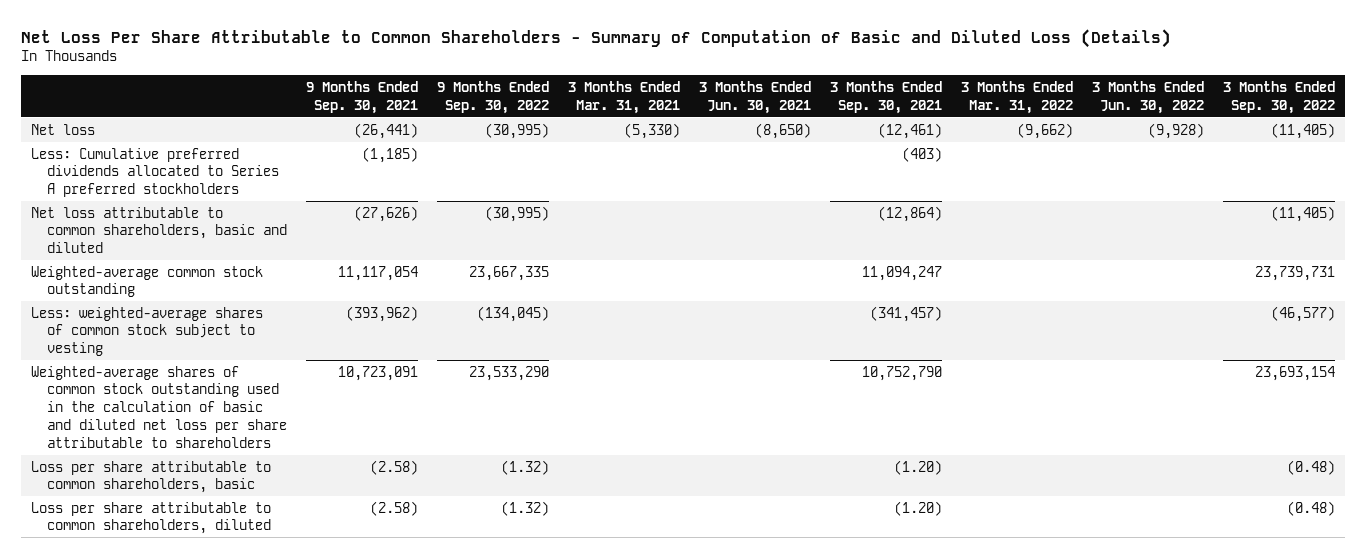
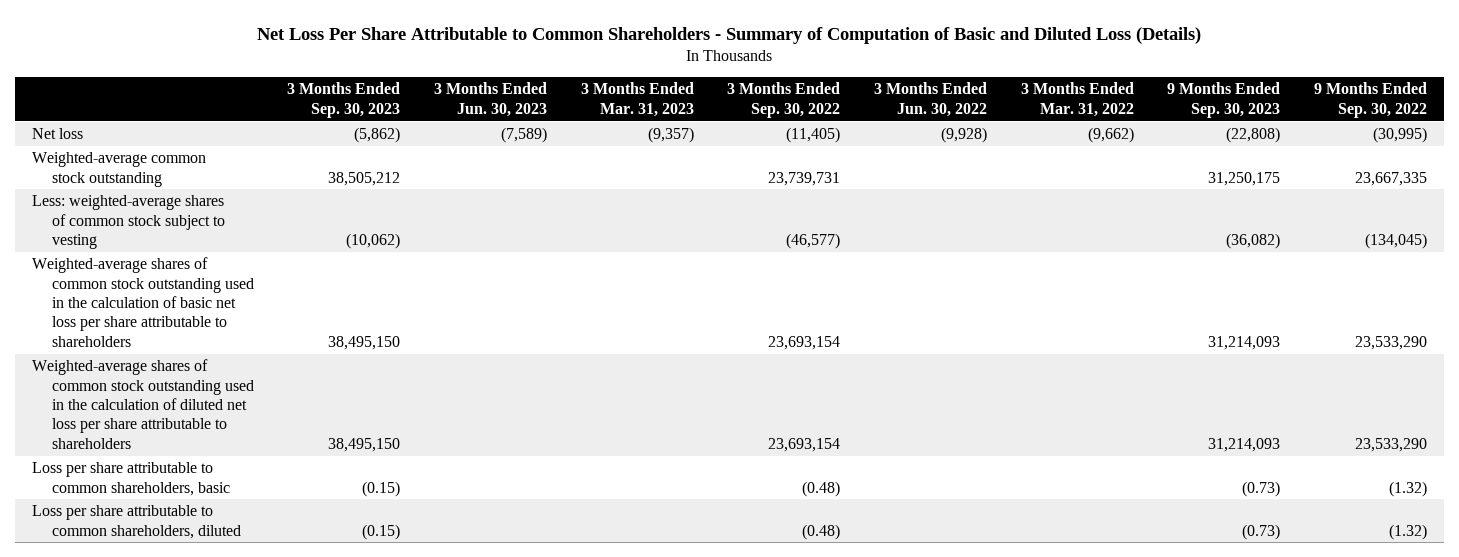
[305,80,418,114] 9 Months Ended Sep. 30, 2021 -> none
[567,80,680,114] 3 Months Ended Mar. 31, 2021 -> none
[698,80,811,114] 3 Months Ended Jun. 30, 2021 -> none
[830,80,943,114] 3 Months Ended Sep. 30, 2021 -> none
none -> [287,82,401,118] 3 Months Ended Sep. 30, 2023
none -> [433,82,547,117] 3 Months Ended Jun. 30, 2023
none -> [580,82,694,117] 3 Months Ended Mar. 31, 2023
none -> [1167,82,1281,118] 9 Months Ended Sep. 30, 2023
[30,147,279,198] Less: Cumulative preferred dividends allocated to Series A preferred stockholders -> none
[30,206,287,254] Net loss attributable to common shareholders, basic and diluted -> none
none -> [31,257,254,347] Weighted-average shares of common stock outstanding used in the calculation of basic net loss per share attributable to shareholders
[30,365,287,449] Weighted-average shares of common stock outstanding used in the calculation of basic and diluted net loss per share attributable to shareholders -> [31,359,254,449] Weighted-average shares of common stock outstanding used in the calculation of diluted net loss per share attributable to shareholders

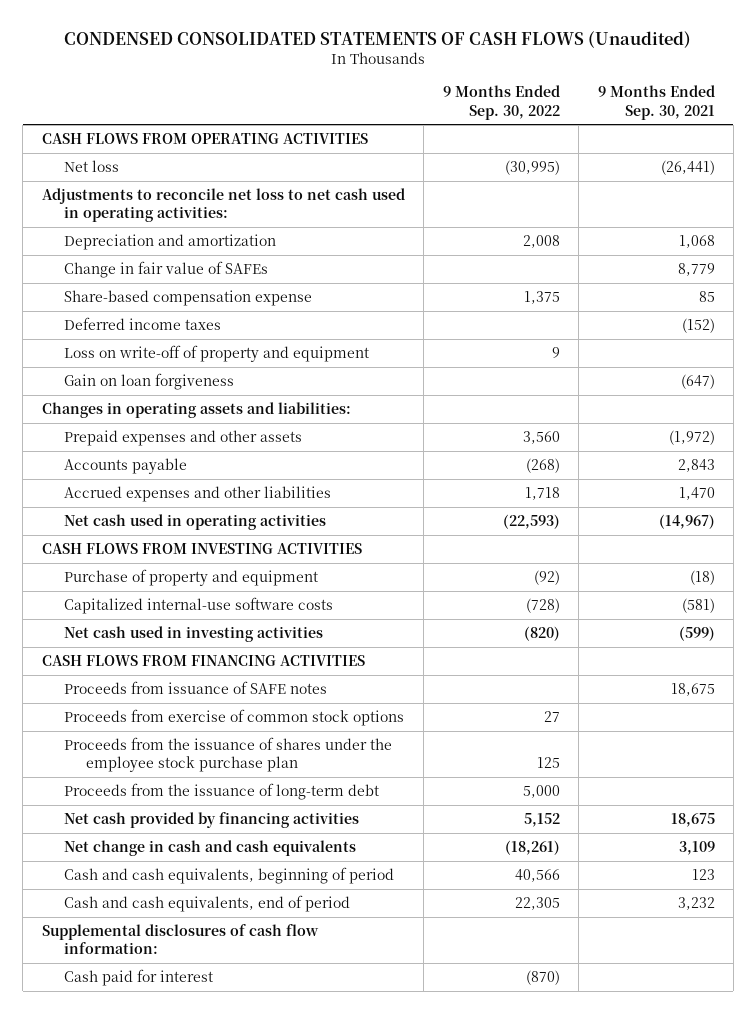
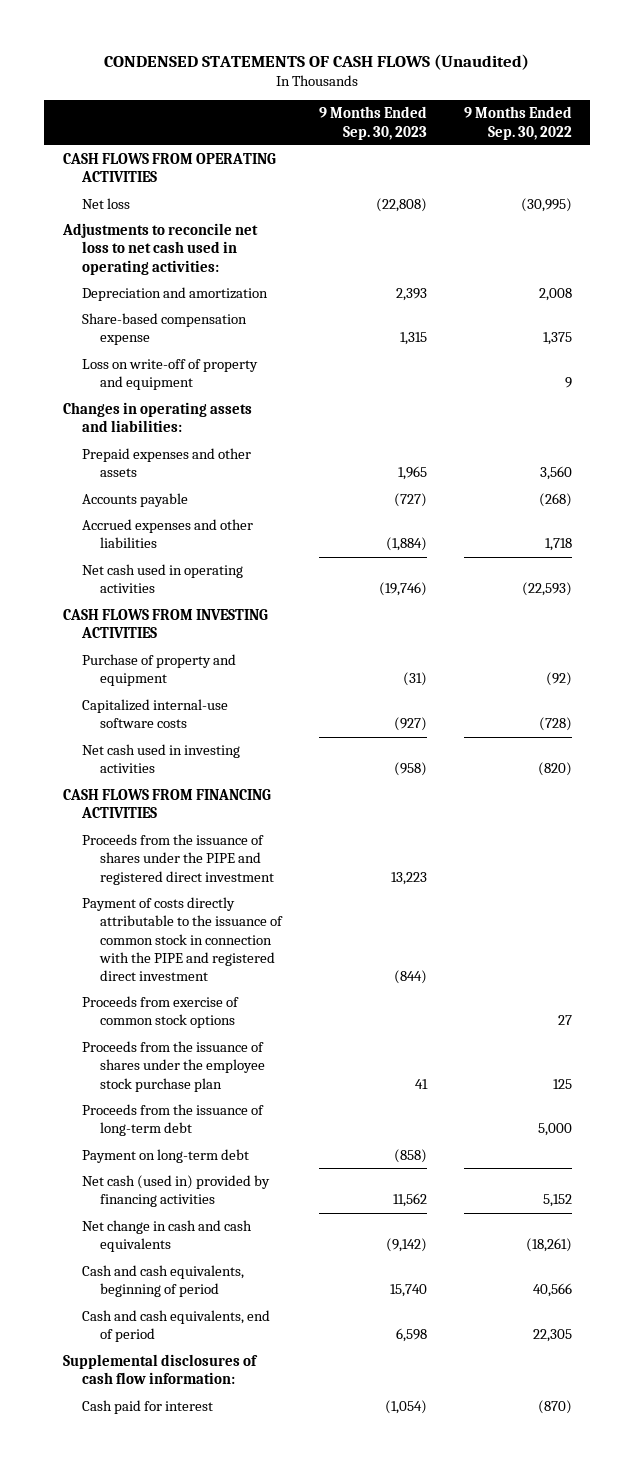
[64,30,692,48] CONDENSED CONSOLIDATED STATEMENTS OF CASH FLOWS (Unaudited) -> [104,53,530,70] CONDENSED STATEMENTS OF CASH FLOWS (Unaudited)
[597,85,715,120] 9 Months Ended Sep. 30, 2021 -> none
none -> [318,106,427,140] 9 Months Ended Sep. 30, 2023
[64,261,269,279] Change in fair value of SAFEs -> none
[64,317,222,331] Deferred income taxes -> none
[64,373,235,391] Gain on loan forgiveness -> none
[64,681,328,695] Proceeds from issuance of SAFE notes -> none
none -> [81,834,275,885] Proceeds from the issuance of shares under the PIPE and registered direct investment
none -> [81,897,284,982] Payment of costs directly attributable to the issuance of common stock in connection with the PIPE and registered direct investment
none -> [81,1149,249,1164] Payment on long-term debt
[64,812,360,829] Net cash provided by financing activities -> [81,1175,270,1208] Net cash (used in) provided by financing activities

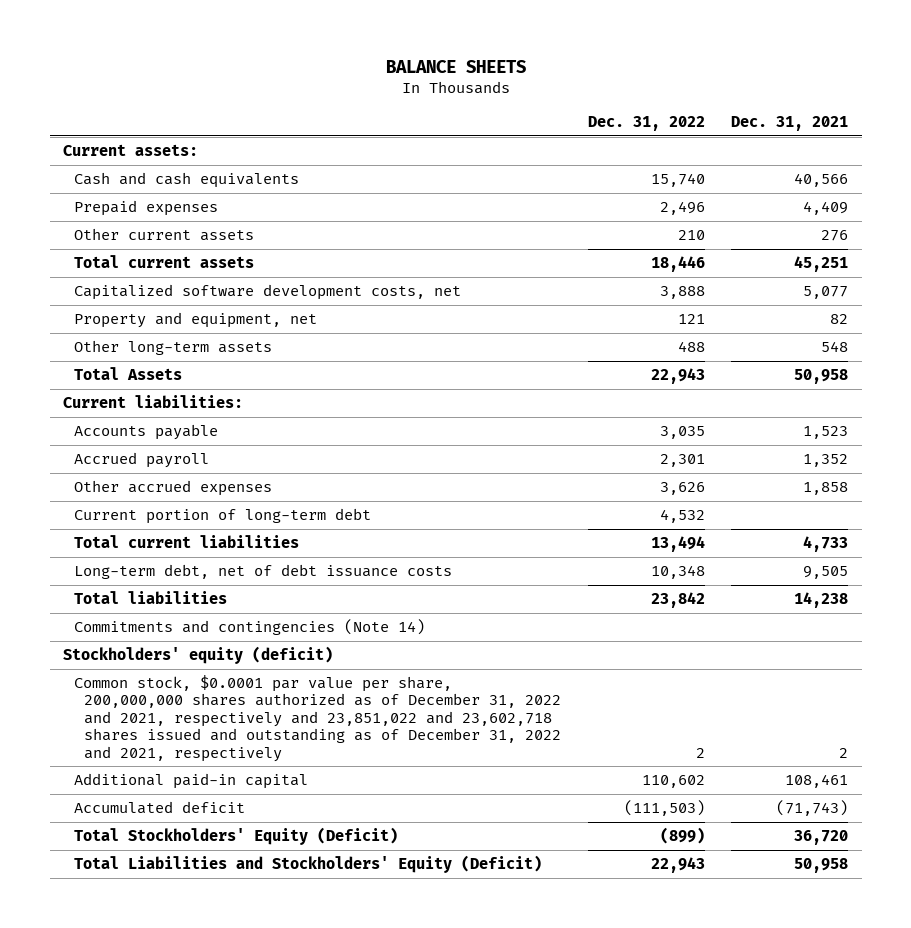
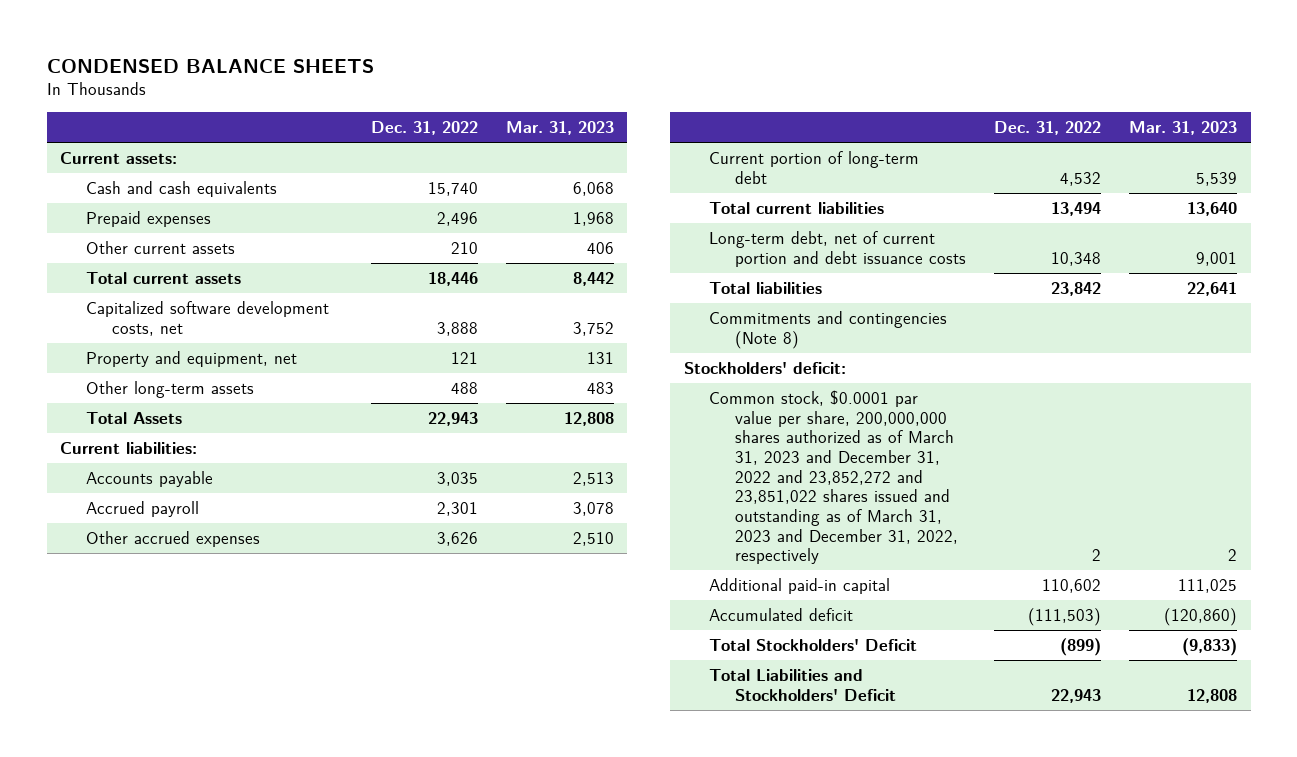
[385,59,526,73] BALANCE SHEETS -> [46,58,374,73] CONDENSED BALANCE SHEETS
[731,115,849,131] Dec. 31, 2021 -> none
none -> [505,121,614,136] Mar. 31, 2023
[73,564,452,580] Long-term debt, net of debt issuance costs -> [709,230,967,267] Long-term debt, net of current portion and debt issuance costs
[73,619,425,636] Commitments and contingencies (Note 14) -> [709,310,948,349] Commitments and contingencies (Note 8)
[63,646,334,665] Stockholders' equity (deficit) -> [683,361,846,374] Stockholders' deficit:
[73,675,561,762] Common stock, $0.0001 par value per share, 200,000,000 shares authorized as of December 31, 2022 and 2021, respectively and 23,851,022 and 23,602,718 shares issued and outstanding as of December 31, 2022 and 2021, respectively -> [709,389,959,565] Common stock, $0.0001 par value per share, 200,000,000 shares authorized as of March 31, 2023 and December 31, 2022 and 23,852,272 and 23,851,022 shares issued and outstanding as of March 31, 2023 and December 31, 2022, respectively
[73,827,398,846] Total Stockholders' Equity (Deficit) -> [709,638,918,651] Total Stockholders' Deficit
[73,855,542,874] Total Liabilities and Stockholders' Equity (Deficit) -> [709,668,897,701] Total Liabilities and Stockholders' Deficit

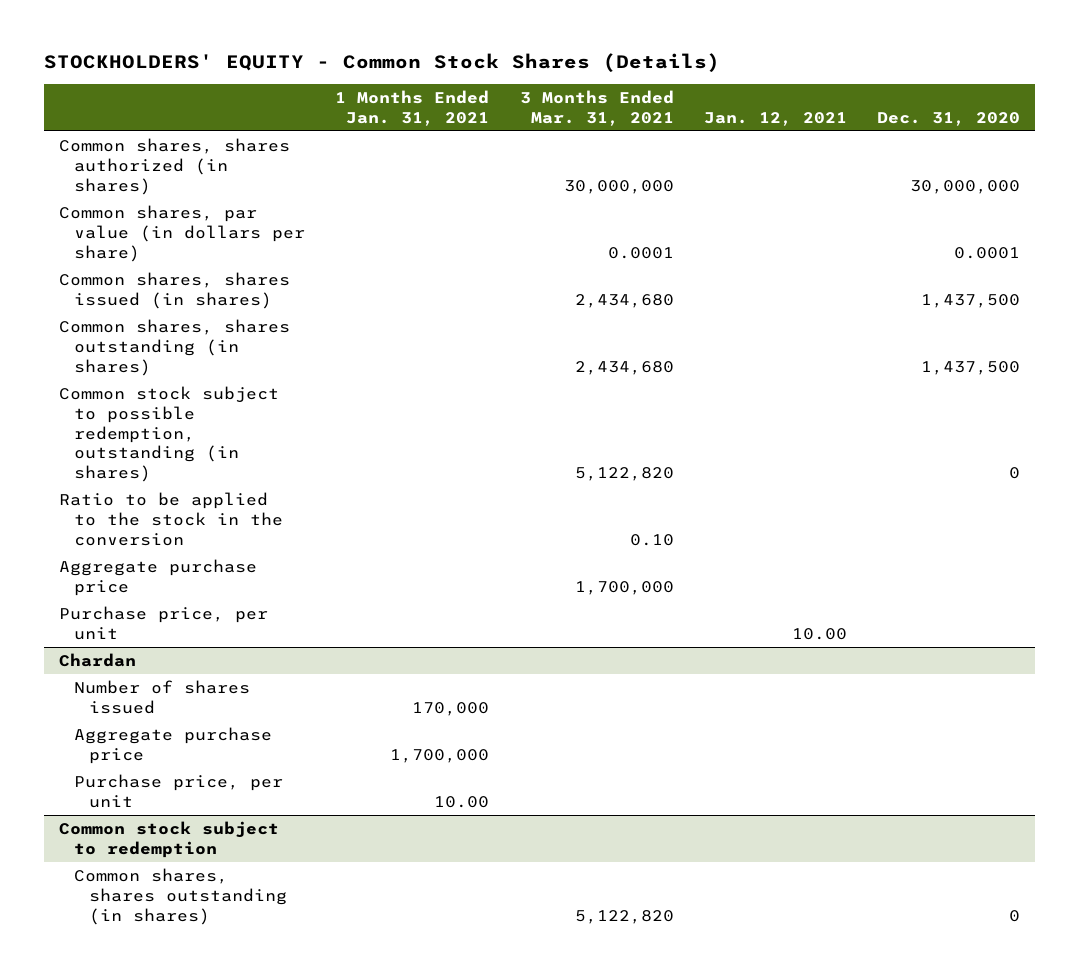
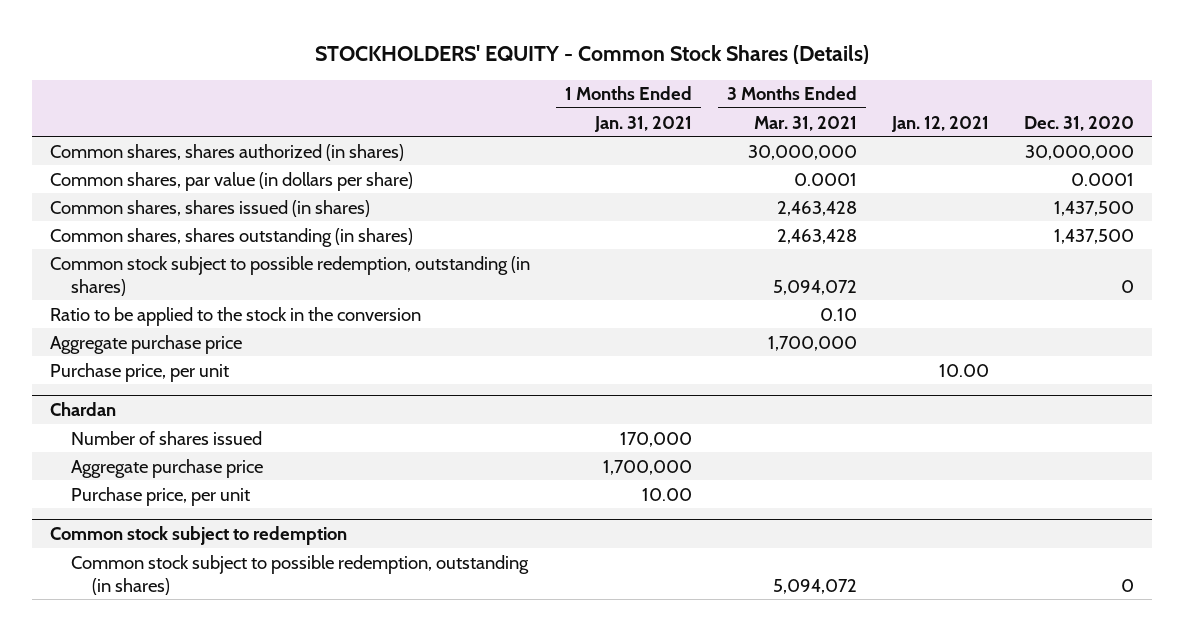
[574,293,674,308] 2,434,680 -> [777,200,858,216] 2,463,428
[574,360,674,375] 2,434,680 -> [777,228,858,244] 2,463,428
[574,467,674,482] 5,122,820 -> [773,279,858,295] 5,094,072
[74,868,287,925] Common shares, shares outstanding (in shares) -> none
none -> [70,554,529,595] Common stock subject to possible redemption, outstanding (in shares)

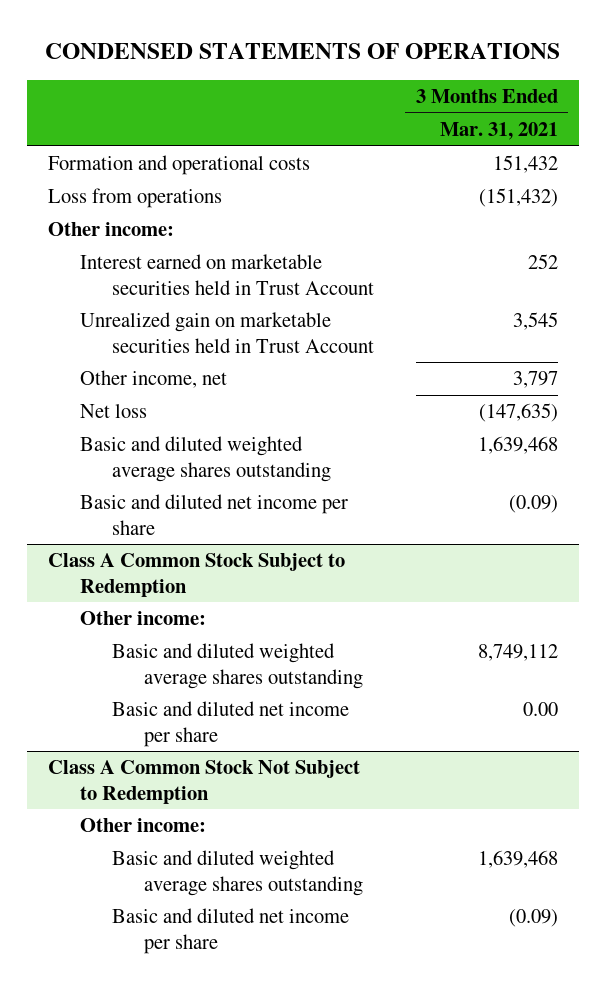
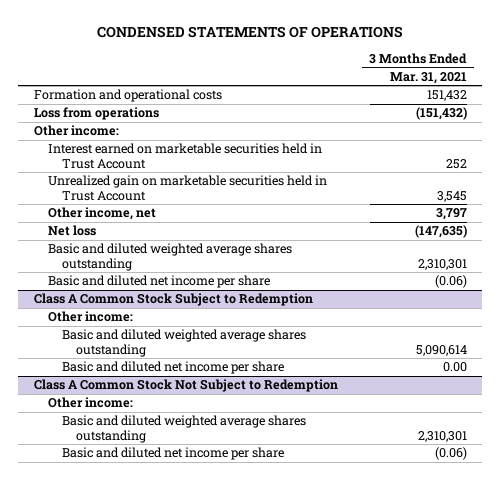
[477,436,558,455] 1,639,468 -> [417,258,467,270] 2,310,301
[508,495,558,514] (0.09) -> [434,275,467,289] (0.06)
[477,644,558,662] 8,749,112 -> [415,344,467,356] 5,090,614
[477,850,558,869] 1,639,468 -> [417,430,467,442] 2,310,301
[508,909,558,928] (0.09) -> [434,447,467,461] (0.06)

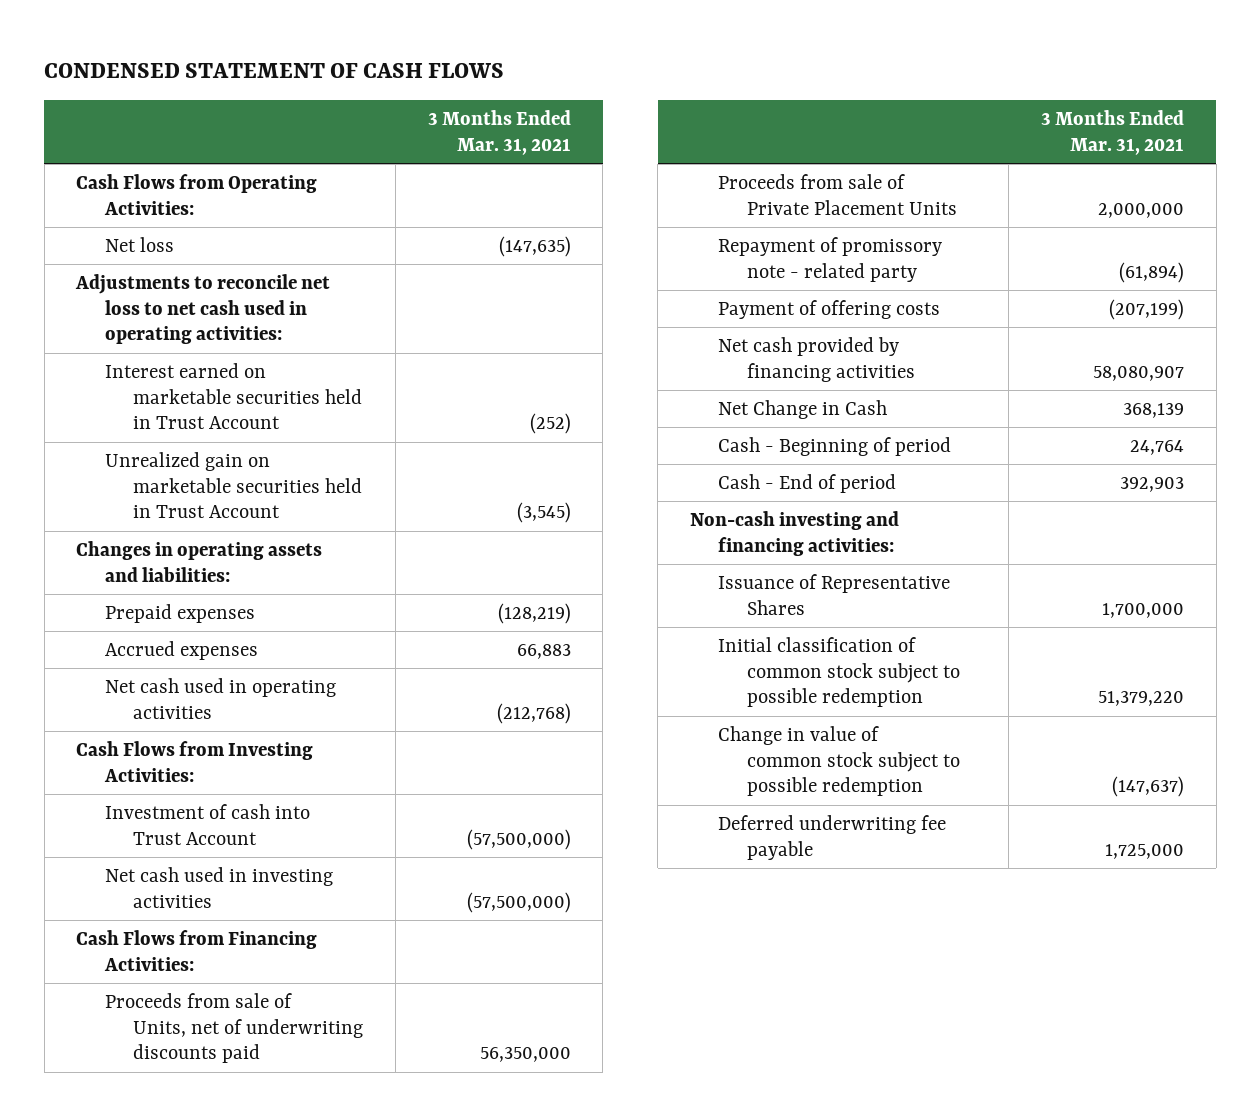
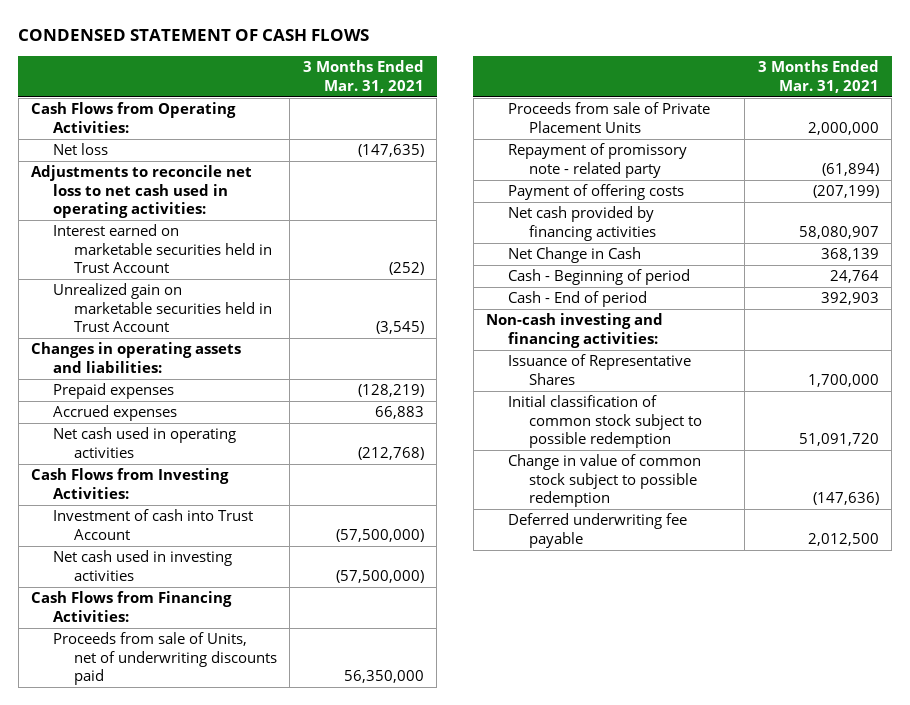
[1098,691,1185,707] 51,379,220 -> [798,433,879,447] 51,091,720
[1112,776,1185,798] (147,637) -> [812,492,879,506] (147,636)
[1105,843,1185,859] 1,725,000 -> [807,532,879,546] 2,012,500

